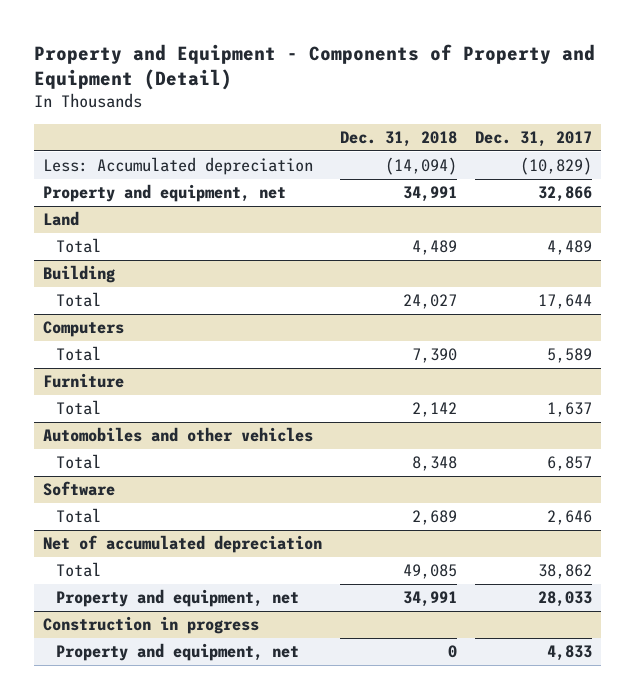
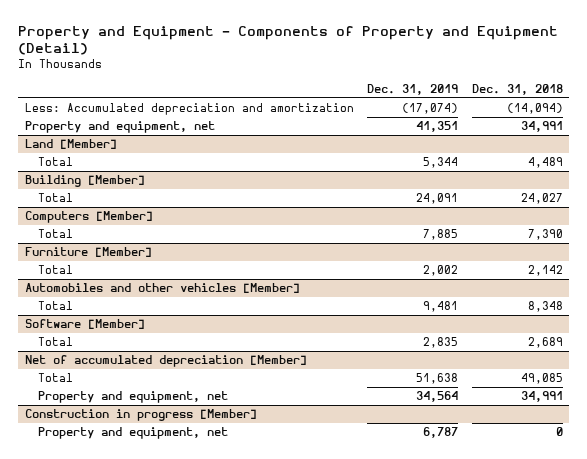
[474,130,592,147] Dec. 31, 2017 -> none
none -> [367,83,459,95] Dec. 31, 2019
[43,157,314,176] Less: Accumulated depreciation -> [24,103,354,116] Less: Accumulated depreciation and amortization
[43,211,80,227] Land -> [24,139,117,150] Land [Member]
[43,265,116,284] Building -> [24,175,145,188] Building [Member]
[43,321,125,338] Computers -> [24,211,153,224] Computers [Member]
[43,373,125,389] Furniture -> [24,247,152,258] Furniture [Member]
[43,427,314,443] Automobiles and other vehicles -> [24,283,300,294] Automobiles and other vehicles [Member]
[43,481,116,497] Software -> [24,319,145,330] Software [Member]
[43,535,323,554] Net of accumulated depreciation -> [24,355,307,368] Net of accumulated depreciation [Member]
[43,616,260,635] Construction in progress -> [24,409,257,422] Construction in progress [Member]

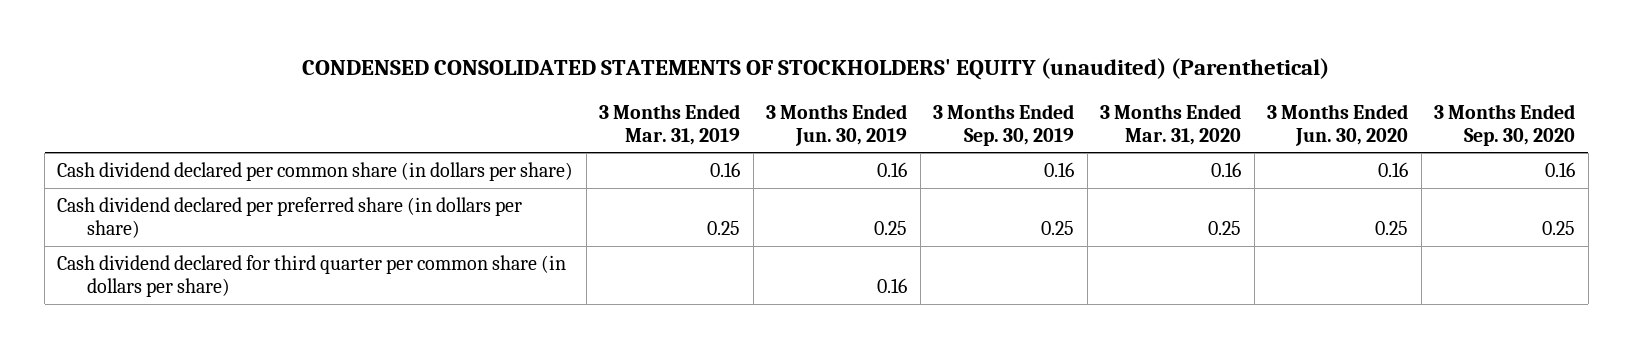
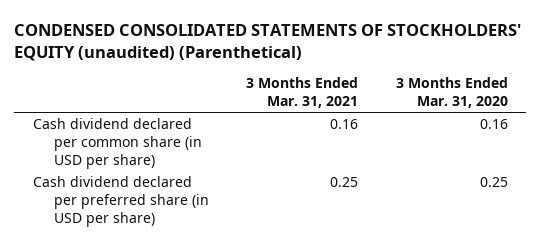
[599,103,741,145] 3 Months Ended Mar. 31, 2019 -> none
[766,103,908,146] 3 Months Ended Jun. 30, 2019 -> none
[933,103,1075,146] 3 Months Ended Sep. 30, 2019 -> none
[1267,103,1409,146] 3 Months Ended Jun. 30, 2020 -> none
[1434,103,1576,146] 3 Months Ended Sep. 30, 2020 -> none
none -> [246,77,359,109] 3 Months Ended Mar. 31, 2021
[57,255,567,297] Cash dividend declared for third quarter per common share (in dollars per share) -> none
[57,162,574,182] Cash dividend declared per common share (in dollars per share) -> [32,118,203,169] Cash dividend declared per common share (in USD per share)
[57,197,523,238] Cash dividend declared per preferred share (in dollars per share) -> [32,176,210,227] Cash dividend declared per preferred share (in USD per share)

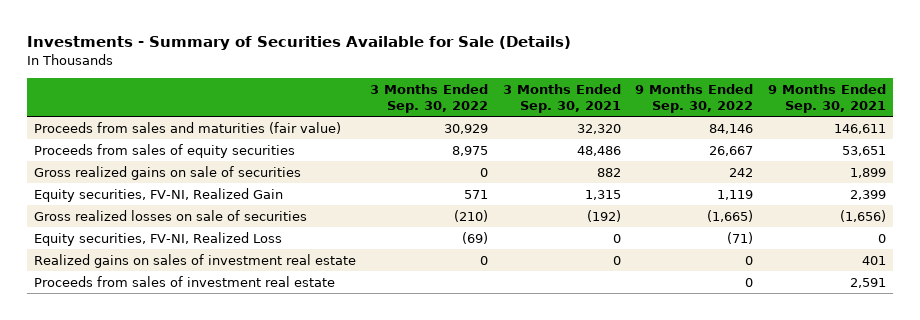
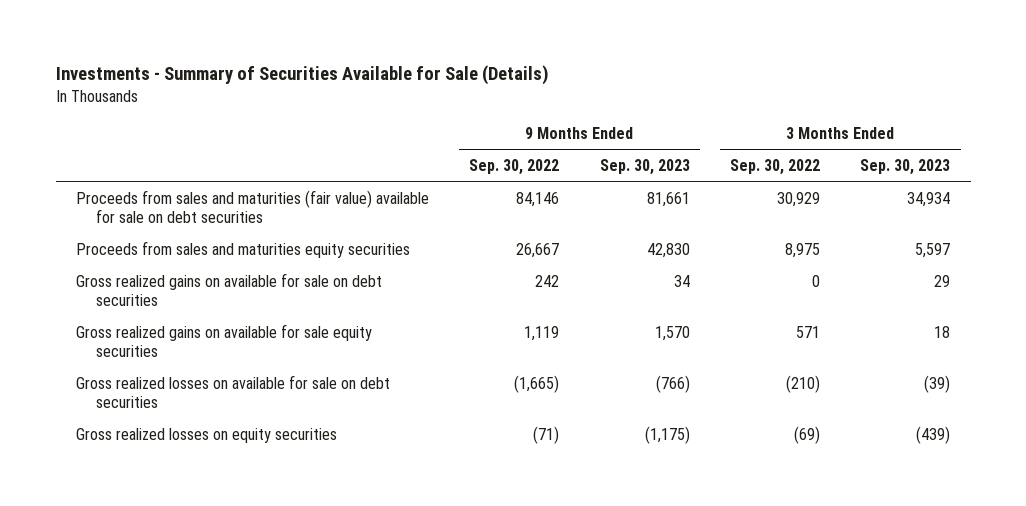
[502,84,621,113] 3 Months Ended Sep. 30, 2021 -> none
[767,84,886,113] 9 Months Ended Sep. 30, 2021 -> none
none -> [599,159,690,176] Sep. 30, 2023
none -> [860,159,951,176] Sep. 30, 2023
[33,253,356,268] Realized gains on sales of investment real estate -> none
[33,275,335,287] Proceeds from sales of investment real estate -> none
[33,121,341,134] Proceeds from sales and maturities (fair value) -> [75,189,429,224] Proceeds from sales and maturities (fair value) available for sale on debt securities
[33,143,295,158] Proceeds from sales of equity securities -> [75,240,410,258] Proceeds from sales and maturities equity securities
[33,165,301,180] Gross realized gains on sale of securities -> [75,272,382,307] Gross realized gains on available for sale on debt securities
[33,187,283,202] Equity securities, FV-NI, Realized Gain -> [75,323,372,358] Gross realized gains on available for sale equity securities
[33,209,307,221] Gross realized losses on sale of securities -> [75,374,390,409] Gross realized losses on available for sale on debt securities
[33,231,282,246] Equity securities, FV-NI, Realized Loss -> [75,427,337,443] Gross realized losses on equity securities

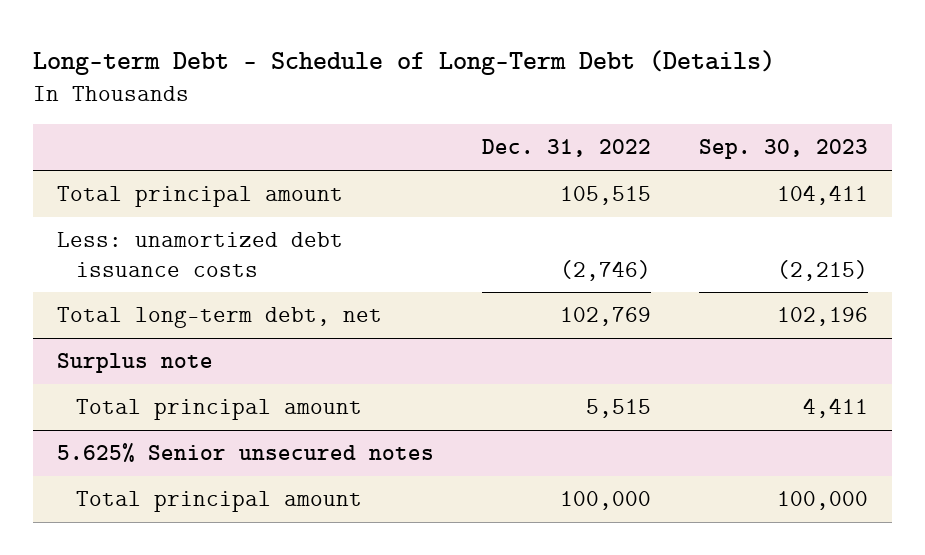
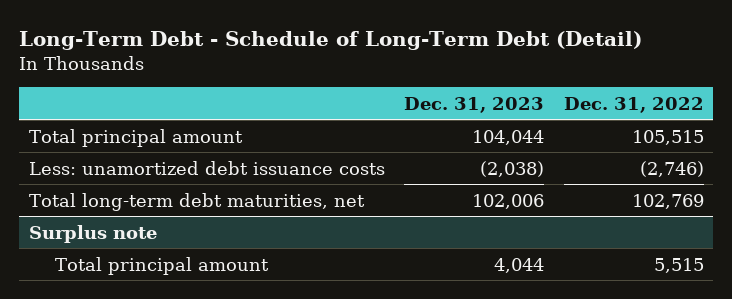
[32,50,775,76] Long-term Debt - Schedule of Long-Term Debt (Details) -> [18,30,642,50] Long-Term Debt - Schedule of Long-Term Debt (Detail)
[698,139,868,160] Sep. 30, 2023 -> none
none -> [404,96,545,113] Dec. 31, 2023
[56,306,382,328] Total long-term debt, net -> [28,192,365,211] Total long-term debt maturities, net
[56,442,434,462] 5.625% Senior unsecured notes -> none
[75,490,362,512] Total principal amount -> none

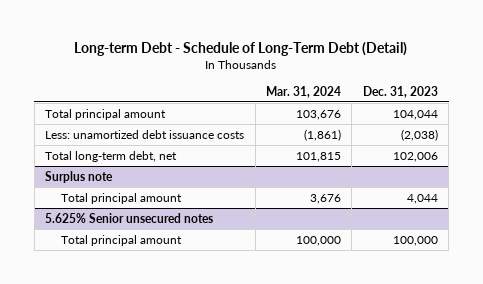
[18,30,642,50] Long-Term Debt - Schedule of Long-Term Debt (Detail) -> [74,41,408,56] Long-term Debt - Schedule of Long-Term Debt (Detail)
[563,96,704,113] Dec. 31, 2022 -> none
none -> [265,85,341,98] Mar. 31, 2024
[28,192,365,211] Total long-term debt maturities, net -> [45,150,178,162] Total long-term debt, net
none -> [45,212,214,223] 5.625% Senior unsecured notes
none -> [60,234,182,246] Total principal amount

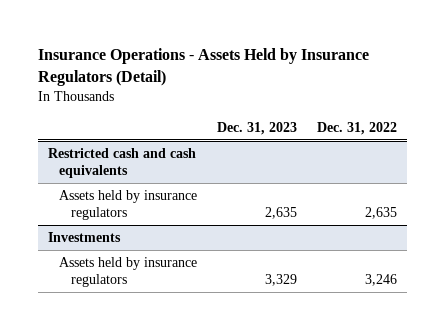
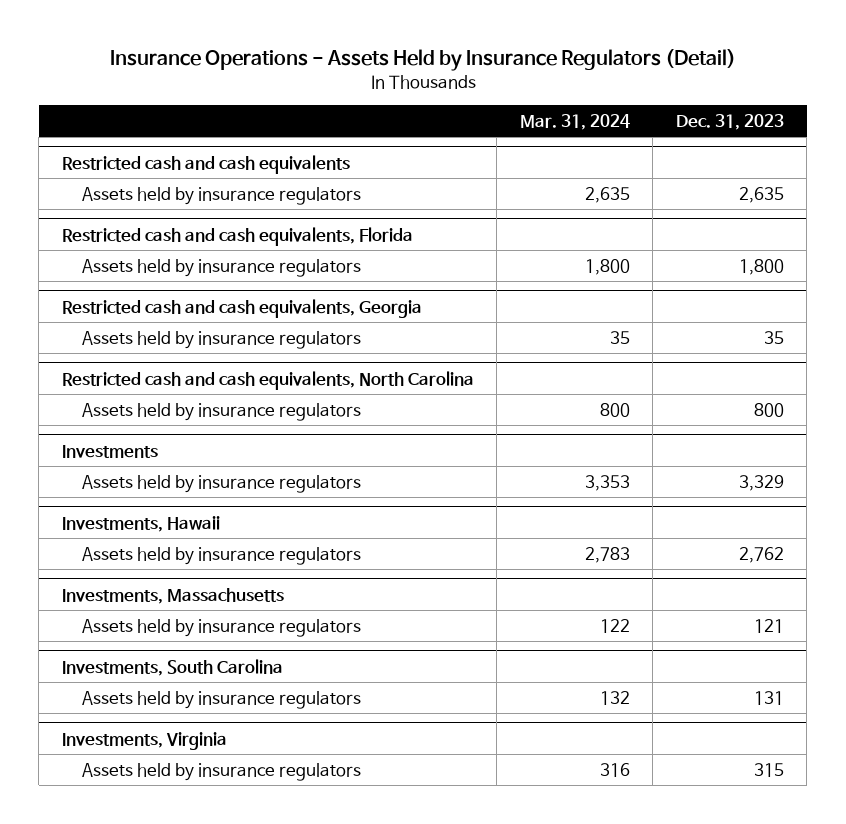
[317,121,398,135] Dec. 31, 2022 -> none
none -> [519,113,630,130] Mar. 31, 2024
none -> [61,226,413,246] Restricted cash and cash equivalents, Florida
none -> [82,258,362,277] Assets held by insurance regulators
none -> [61,298,422,318] Restricted cash and cash equivalents, Georgia
none -> [82,330,362,349] Assets held by insurance regulators
none -> [61,370,474,390] Restricted cash and cash equivalents, North Carolina
none -> [82,402,362,421] Assets held by insurance regulators
none -> [61,515,220,532] Investments, Hawaii
none -> [82,546,362,565] Assets held by insurance regulators
none -> [61,587,284,604] Investments, Massachusetts
none -> [82,618,362,637] Assets held by insurance regulators
none -> [61,658,283,676] Investments, South Carolina
none -> [82,690,362,709] Assets held by insurance regulators
none -> [61,731,227,750] Investments, Virginia
none -> [82,762,362,781] Assets held by insurance regulators

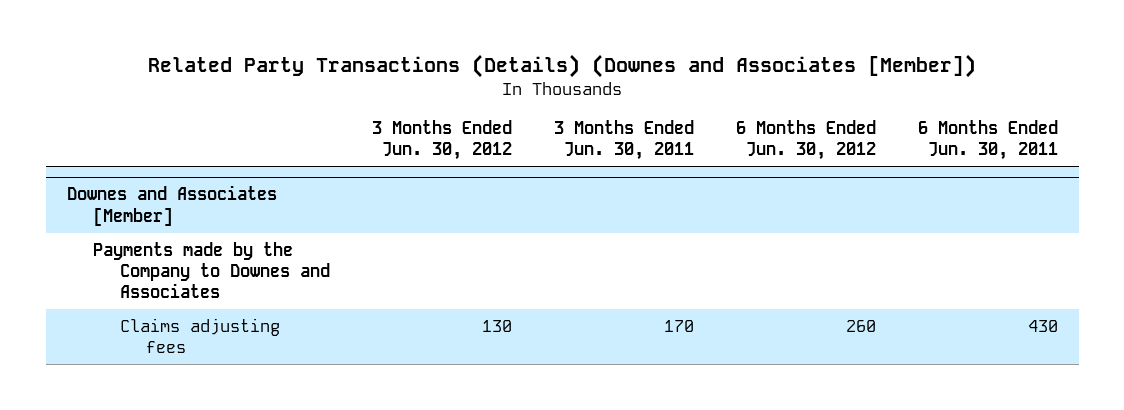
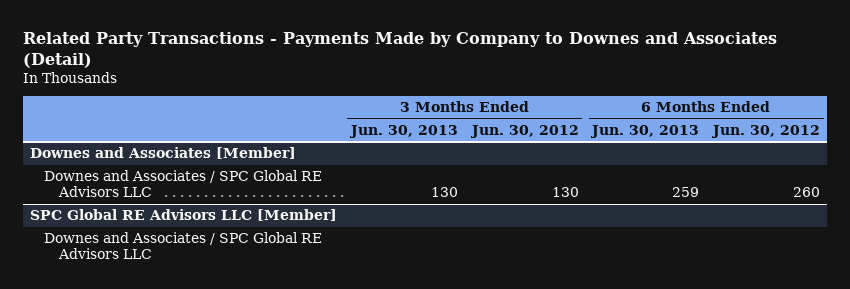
[148,53,977,78] Related Party Transactions (Details) (Downes and Associates [Member]) -> [23,31,778,68] Related Party Transactions - Payments Made by Company to Downes and Associates (Detail)
[553,120,694,161] 3 Months Ended Jun. 30, 2011 -> none
[917,120,1058,161] 6 Months Ended Jun. 30, 2011 -> none
none -> [348,124,458,138] Jun. 30, 2013
none -> [590,124,700,138] Jun. 30, 2013
[93,241,330,299] Payments made by the Company to Downes and Associates -> none
[119,317,280,354] Claims adjusting fees -> [44,170,323,198] Downes and Associates / SPC Global RE Advisors LLC
none -> [30,209,338,222] SPC Global RE Advisors LLC [Member]
none -> [44,232,323,260] Downes and Associates / SPC Global RE Advisors LLC

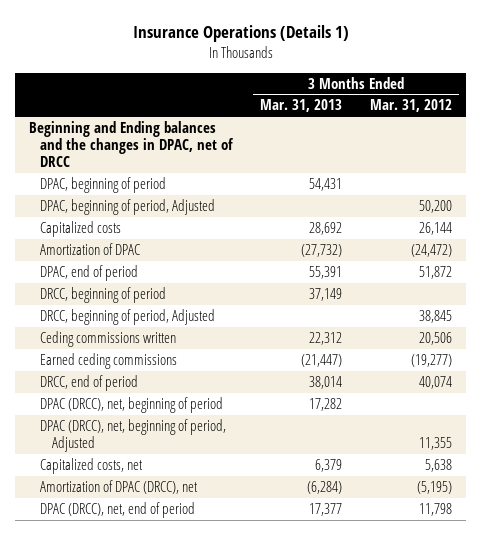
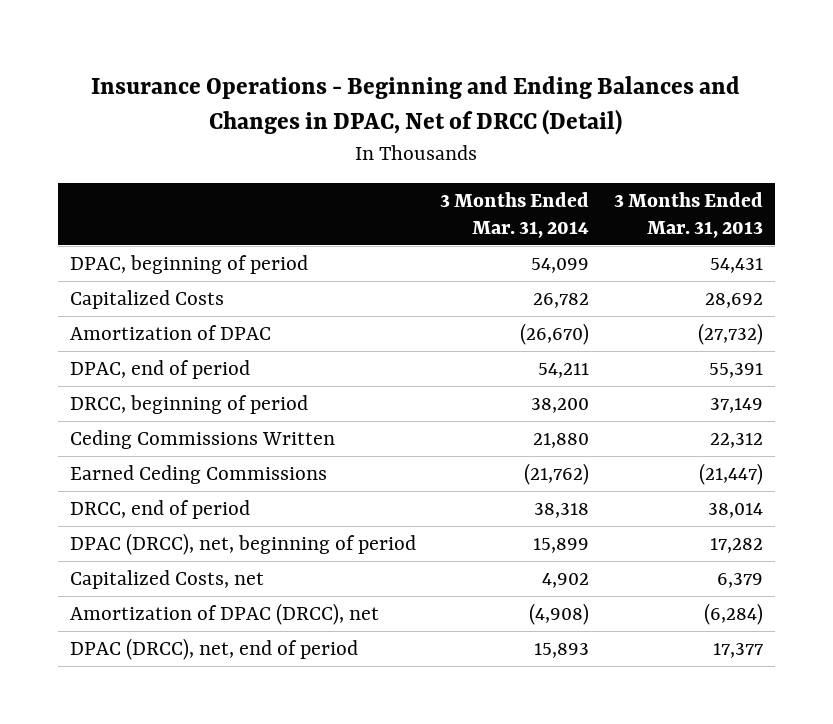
[132,24,349,42] Insurance Operations (Details 1) -> [91,75,741,136] Insurance Operations - Beginning and Ending Balances and Changes in DPAC, Net of DRCC (Detail)
[370,99,453,113] Mar. 31, 2012 -> none
none -> [440,191,590,239] 3 Months Ended Mar. 31, 2014
[29,121,235,168] Beginning and Ending balances and the changes in DPAC, net of DRCC -> none
[40,199,216,216] DPAC, beginning of period, Adjusted -> none
[40,221,122,238] Capitalized costs -> [70,289,225,309] Capitalized Costs
[40,309,216,326] DRCC, beginning of period, Adjusted -> none
[40,331,177,348] Ceding commissions written -> [70,429,336,449] Ceding Commissions Written
[40,353,178,370] Earned ceding commissions -> [70,464,328,484] Earned Ceding Commissions
[40,419,227,453] DPAC (DRCC), net, beginning of period, Adjusted -> none
[40,458,144,475] Capitalized costs, net -> [70,569,265,589] Capitalized Costs, net

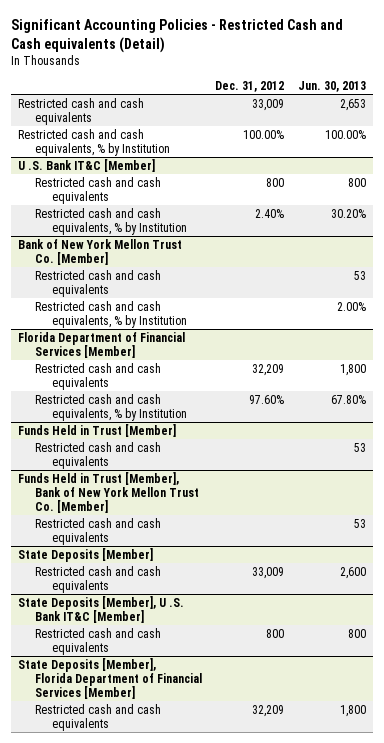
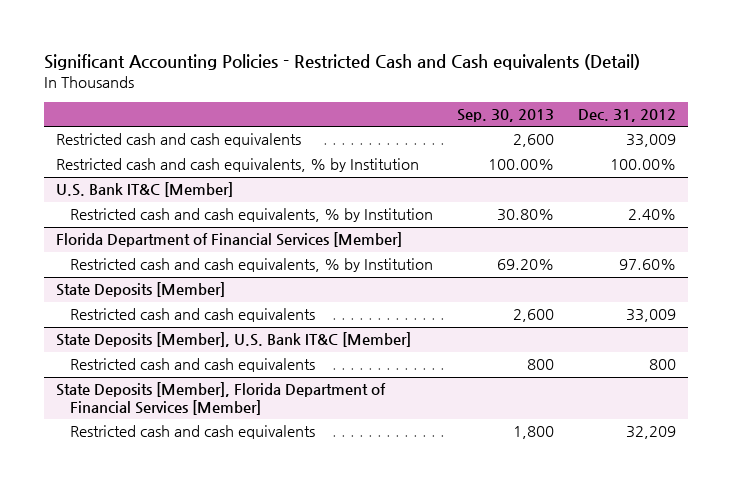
[297,80,366,92] Jun. 30, 2013 -> none
none -> [457,108,555,122] Sep. 30, 2013
[34,176,161,204] Restricted cash and cash equivalents -> none
[18,158,156,172] U .S. Bank IT&C [Member] -> [56,182,234,198] U.S. Bank IT&C [Member]
[18,238,183,265] Bank of New York Mellon Trust Co. [Member] -> none
[34,269,161,297] Restricted cash and cash equivalents -> none
[34,300,187,328] Restricted cash and cash equivalents, % by Institution -> none
[34,362,161,390] Restricted cash and cash equivalents -> none
[18,423,177,437] Funds Held in Trust [Member] -> none
[34,441,161,469] Restricted cash and cash equivalents -> none
[18,471,199,514] Funds Held in Trust [Member], Bank of New York Mellon Trust Co. [Member] -> none
[34,517,161,545] Restricted cash and cash equivalents -> none
[18,595,185,623] State Deposits [Member], U .S. Bank IT&C [Member] -> [56,332,412,348] State Deposits [Member], U.S. Bank IT&C [Member]

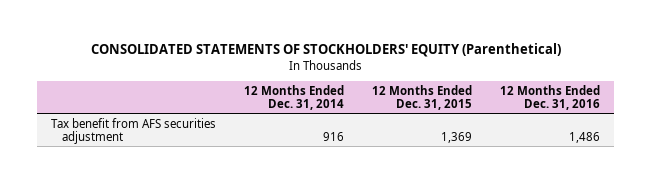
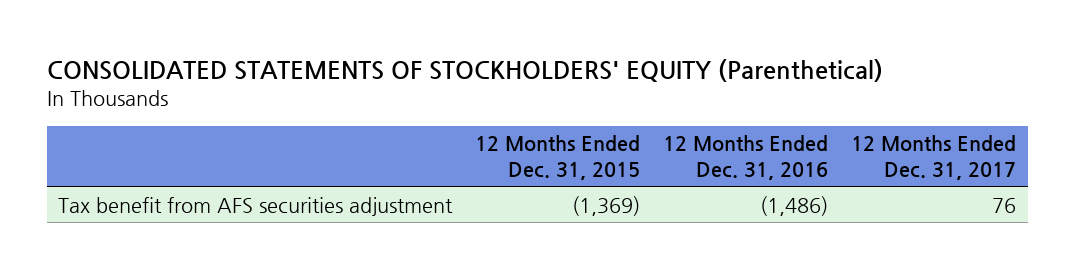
[244,84,345,110] 12 Months Ended Dec. 31, 2014 -> none
none -> [851,135,1017,180] 12 Months Ended Dec. 31, 2017
[441,131,473,143] 1,369 -> [572,195,641,216] (1,369)
[569,131,601,143] 1,486 -> [760,195,829,216] (1,486)

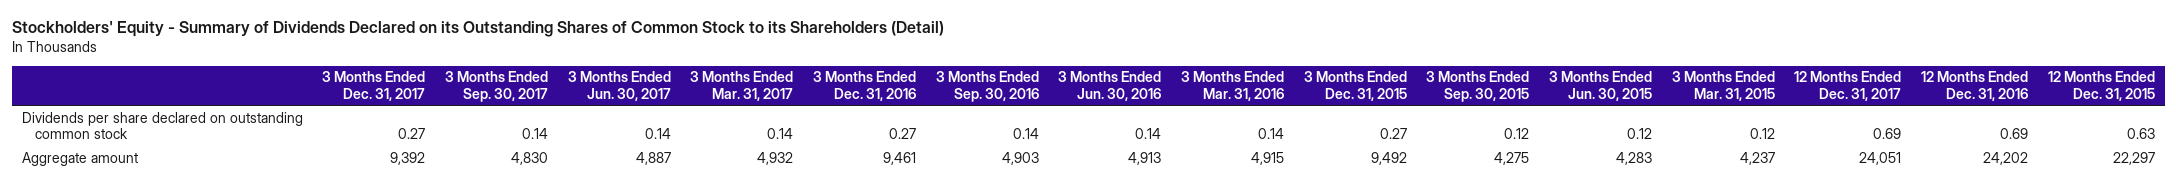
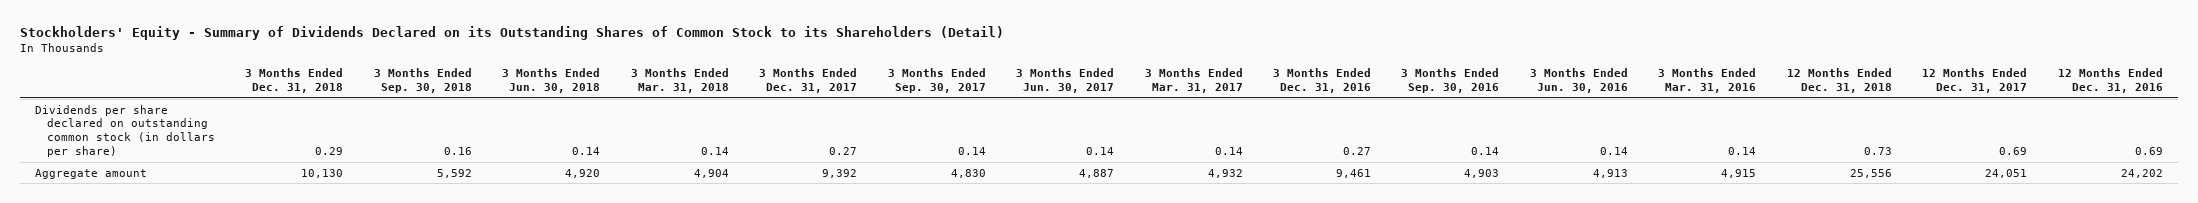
[1303,71,1407,101] 3 Months Ended Dec. 31, 2015 -> none
[1426,71,1530,102] 3 Months Ended Sep. 30, 2015 -> none
[1548,71,1652,101] 3 Months Ended Jun. 30, 2015 -> none
[1671,71,1775,101] 3 Months Ended Mar. 31, 2015 -> none
[2047,71,2155,101] 12 Months Ended Dec. 31, 2015 -> none
none -> [245,68,344,94] 3 Months Ended Dec. 31, 2018
none -> [373,68,472,94] 3 Months Ended Sep. 30, 2018
none -> [502,68,601,94] 3 Months Ended Jun. 30, 2018
none -> [630,68,729,94] 3 Months Ended Mar. 31, 2018
none -> [1786,68,1892,94] 12 Months Ended Dec. 31, 2018
[21,111,303,140] Dividends per share declared on outstanding common stock -> [35,104,215,158] Dividends per share declared on outstanding common stock (in dollars per share)

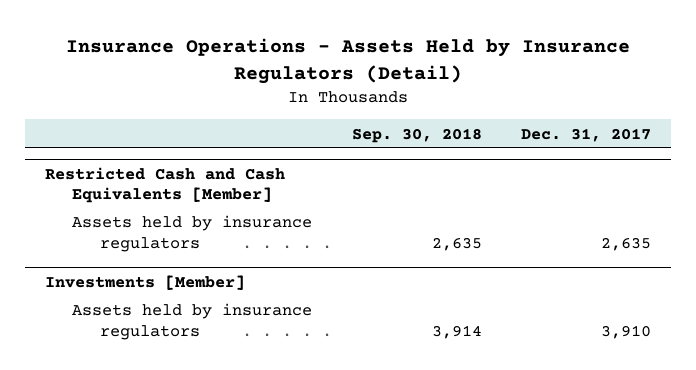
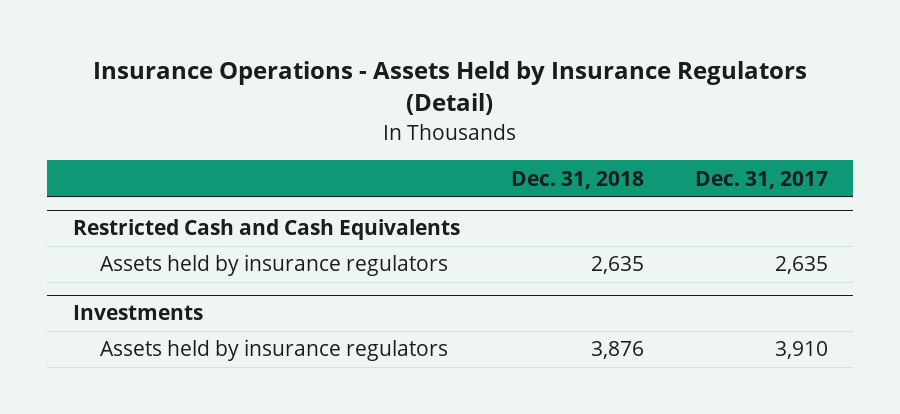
[351,127,482,143] Sep. 30, 2018 -> none
none -> [510,170,644,189] Dec. 31, 2018
[45,166,286,203] Restricted Cash and Cash Equivalents [Member] -> [72,219,460,241] Restricted Cash and Cash Equivalents
[45,274,246,290] Investments [Member] -> [72,305,203,321] Investments

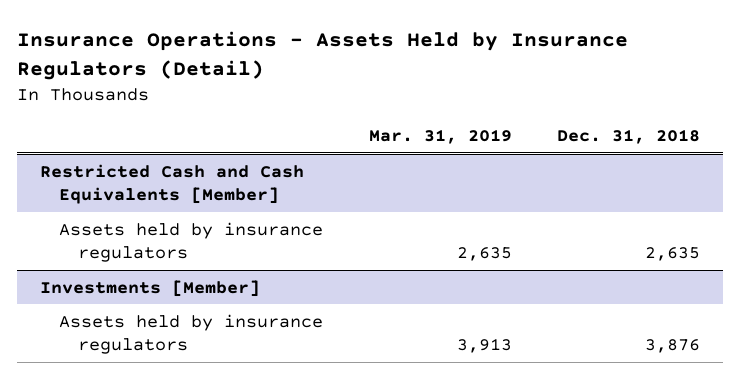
[694,170,828,189] Dec. 31, 2017 -> none
none -> [368,129,512,145] Mar. 31, 2019
[72,219,460,241] Restricted Cash and Cash Equivalents -> [40,163,305,205] Restricted Cash and Cash Equivalents [Member]
[72,305,203,321] Investments -> [40,279,261,297] Investments [Member]

